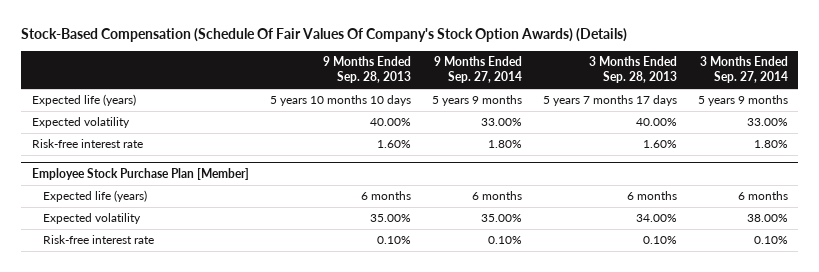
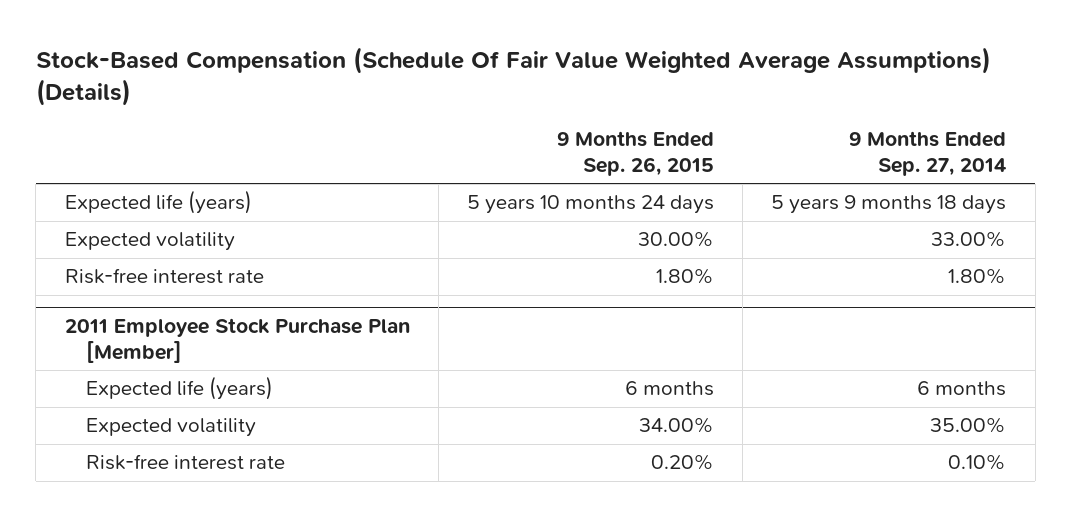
[21,28,628,43] Stock-Based Compensation (Schedule Of Fair Values Of Company's Stock Option Awards) (Details) -> [35,47,991,107] Stock-Based Compensation (Schedule Of Fair Value Weighted Average Assumptions) (Details)
[322,56,411,84] 9 Months Ended Sep. 28, 2013 -> none
[588,56,677,84] 3 Months Ended Sep. 28, 2013 -> none
[699,56,788,84] 3 Months Ended Sep. 27, 2014 -> none
none -> [556,131,714,177] 9 Months Ended Sep. 26, 2015
[431,95,522,107] 5 years 9 months -> [771,195,1007,215] 5 years 9 months 18 days
[31,167,249,180] Employee Stock Purchase Plan [Member] -> [64,318,410,363] 2011 Employee Stock Purchase Plan [Member]

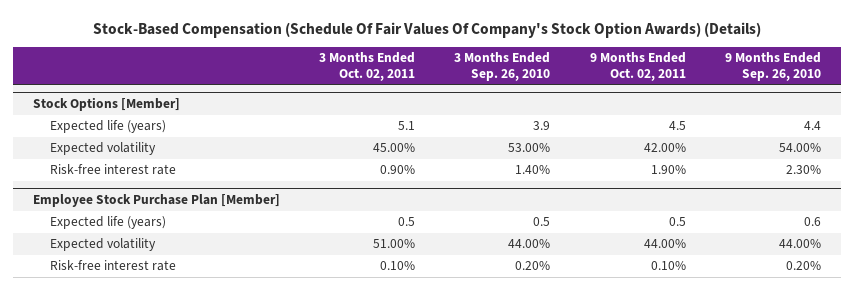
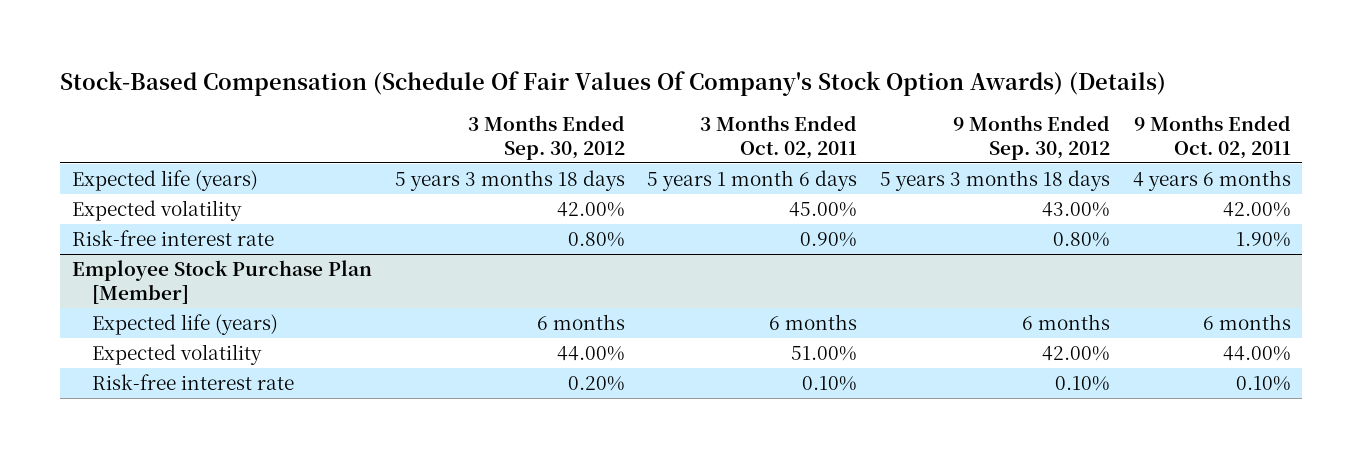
[454,52,551,81] 3 Months Ended Sep. 26, 2010 -> none
[725,52,822,81] 9 Months Ended Sep. 26, 2010 -> none
none -> [467,114,625,160] 3 Months Ended Sep. 30, 2012
none -> [953,114,1111,160] 9 Months Ended Sep. 30, 2012
[32,97,180,112] Stock Options [Member] -> none
[397,121,415,131] 5.1 -> [647,170,858,192] 5 years 1 month 6 days
[668,121,686,131] 4.5 -> [1133,170,1292,192] 4 years 6 months
[397,217,415,227] 0.5 -> [769,314,858,331] 6 months
[668,217,686,227] 0.5 -> [1203,314,1292,331] 6 months

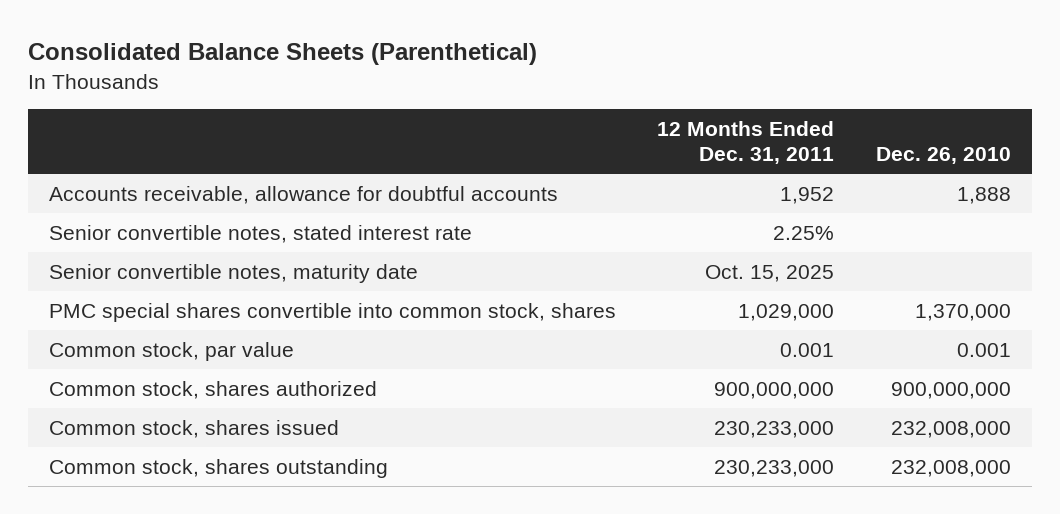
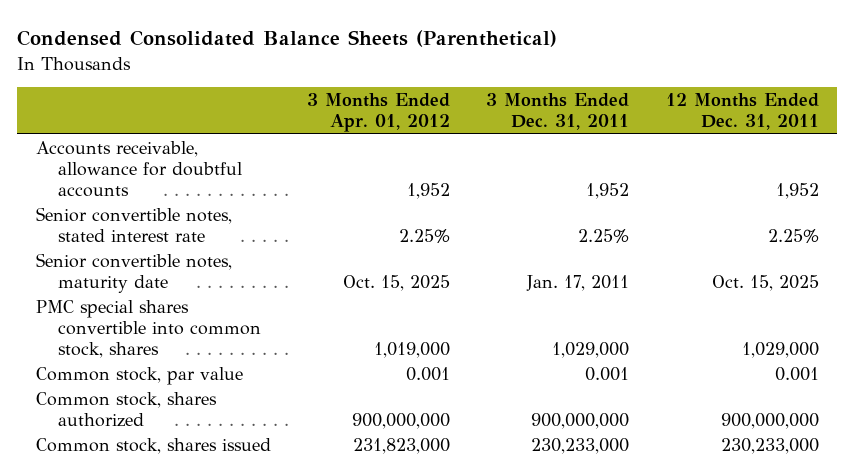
[28,43,538,66] Consolidated Balance Sheets (Parenthetical) -> [17,30,558,48] Condensed Consolidated Balance Sheets (Parenthetical)
[875,147,1011,165] Dec. 26, 2010 -> none
none -> [307,93,451,133] 3 Months Ended Apr. 01, 2012
none -> [486,93,630,131] 3 Months Ended Dec. 31, 2011
[48,458,388,478] Common stock, shares outstanding -> none

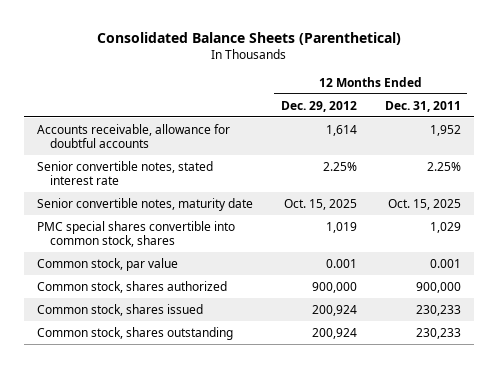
[17,30,558,48] Condensed Consolidated Balance Sheets (Parenthetical) -> [96,31,401,45] Consolidated Balance Sheets (Parenthetical)
[307,93,451,133] 3 Months Ended Apr. 01, 2012 -> none
[486,93,630,131] 3 Months Ended Dec. 31, 2011 -> none
none -> [280,100,357,112] Dec. 29, 2012
[741,341,819,358] 1,029,000 -> [429,221,461,233] 1,029
[720,412,819,429] 900,000,000 -> [415,281,461,293] 900,000
[720,437,819,454] 230,233,000 -> [415,304,461,316] 230,233
none -> [37,326,234,340] Common stock, shares outstanding

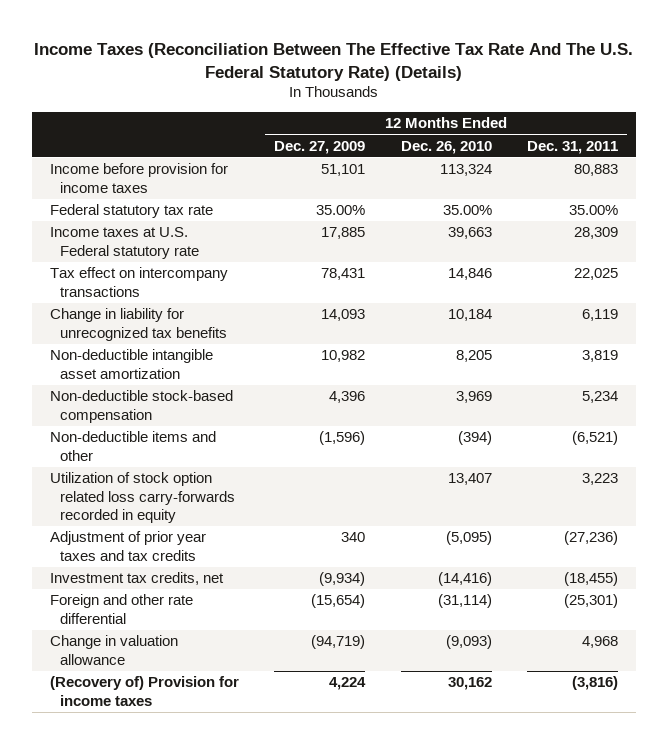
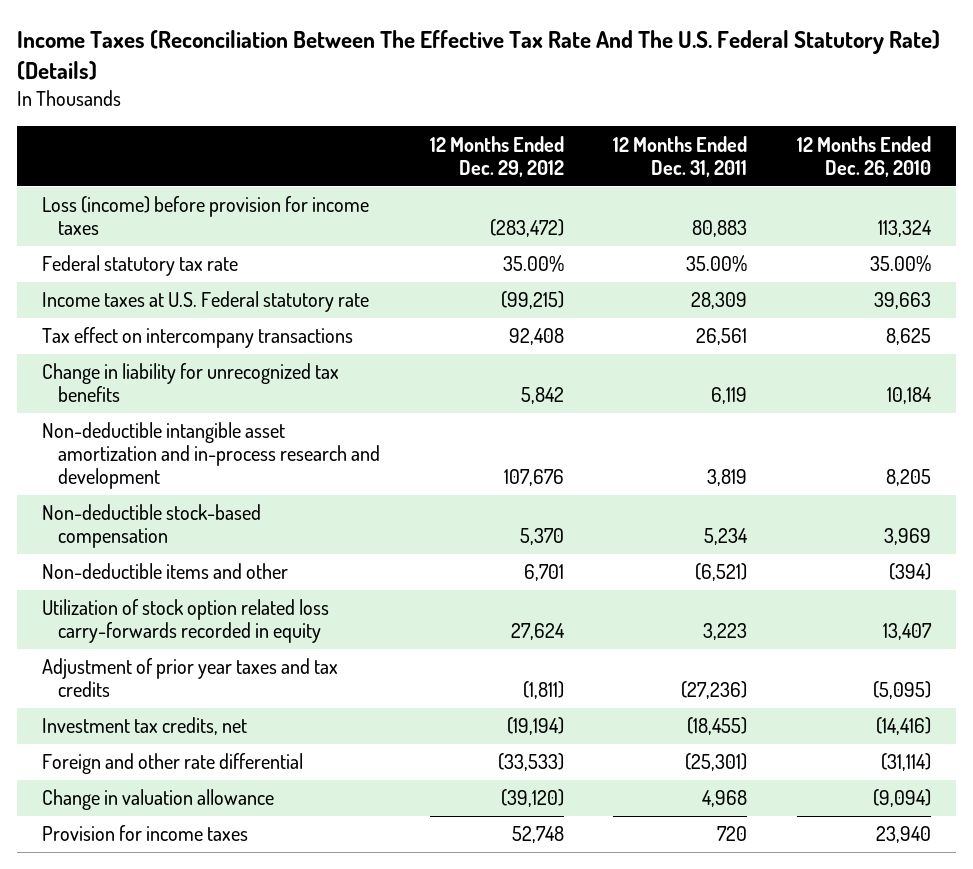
[274,140,366,154] Dec. 27, 2009 -> none
none -> [429,135,564,177] 12 Months Ended Dec. 29, 2012
[49,163,228,193] Income before provision for income taxes -> [42,196,370,236] Loss (income) before provision for income taxes
[447,268,492,281] 14,846 -> [885,328,931,346] 8,625
[574,268,619,281] 22,025 -> [696,328,748,346] 26,561
[49,349,213,379] Non-deductible intangible asset amortization -> [42,422,381,490] Non-deductible intangible asset amortization and in-process research and development
[445,635,492,650] (9,093) -> [872,789,931,808] (9,094)
[49,676,239,706] (Recovery of) Provision for income taxes -> [42,825,249,842] Provision for income taxes
[447,677,492,691] 30,162 -> [875,826,931,844] 23,940
[572,676,619,691] (3,816) -> [717,826,748,842] 720

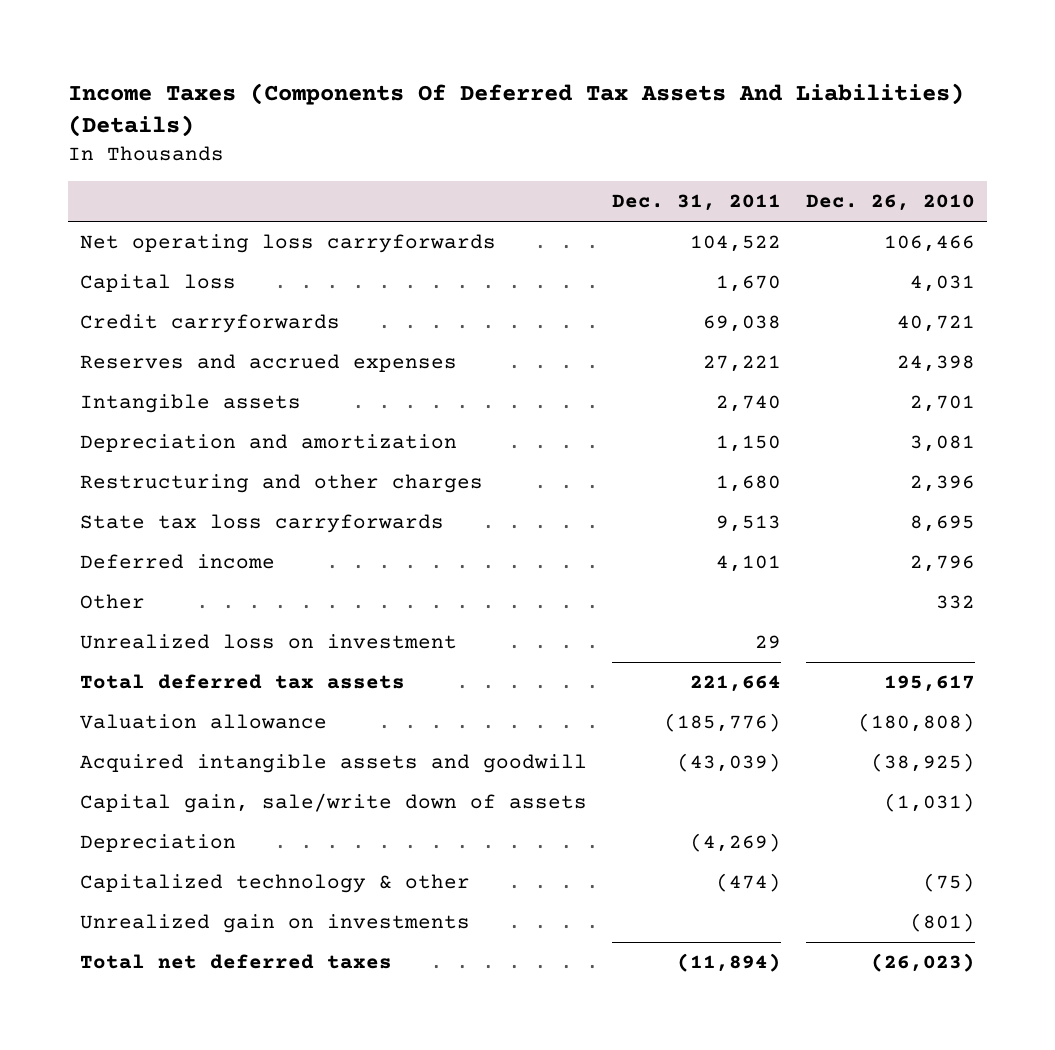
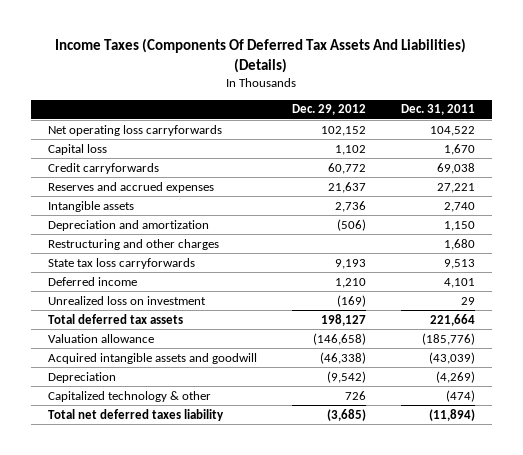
[805,194,975,212] Dec. 26, 2010 -> none
none -> [291,104,366,116] Dec. 29, 2012
[80,594,146,610] Other -> none
[80,793,588,814] Capital gain, sale/write down of assets -> none
[80,914,471,934] Unrealized gain on investments -> none
[80,954,393,970] Total net deferred taxes -> [48,408,225,421] Total net deferred taxes liability

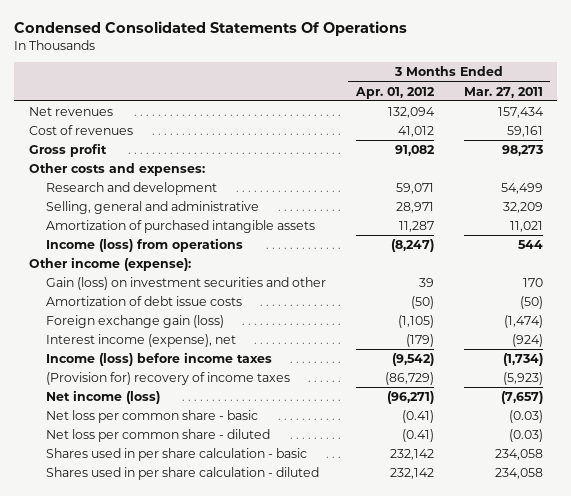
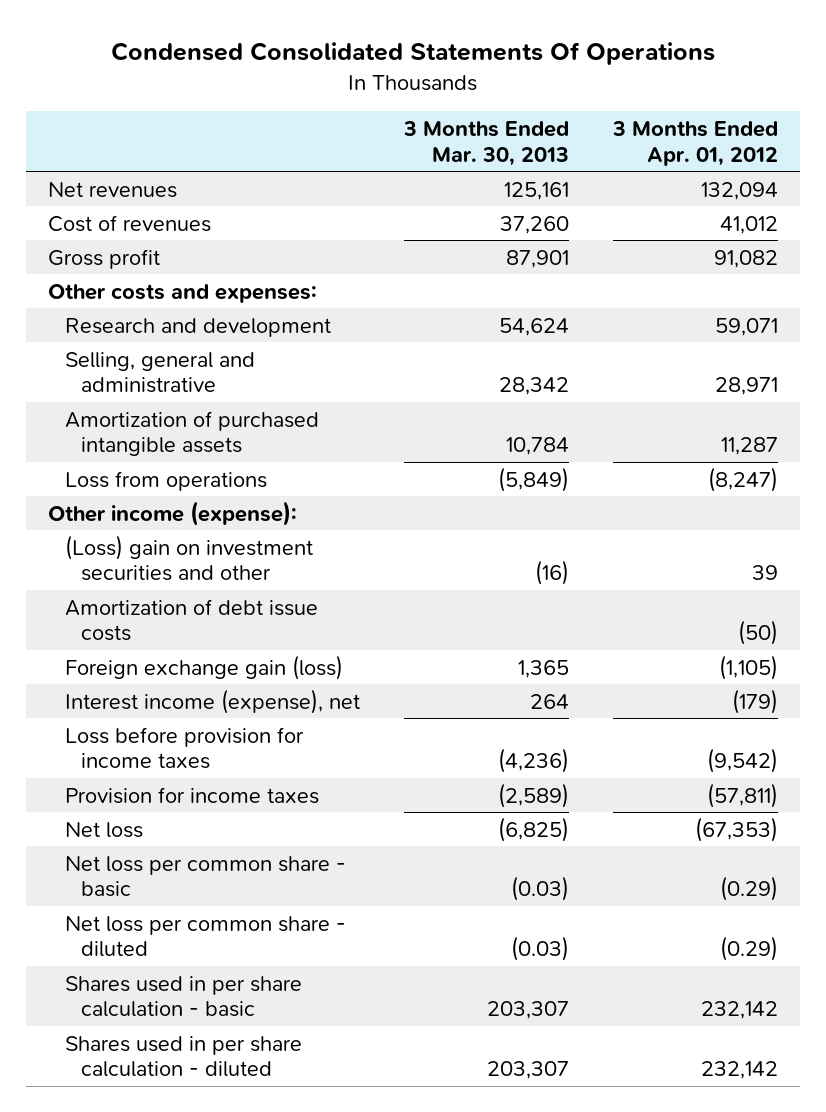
[463,86,543,98] Mar. 27, 2011 -> none
none -> [402,120,569,166] 3 Months Ended Mar. 30, 2013
[46,238,244,253] Income (loss) from operations -> [64,470,267,491] Loss from operations
[46,277,327,291] Gain (loss) on investment securities and other -> [64,534,313,582] (Loss) gain on investment securities and other
[46,352,273,367] Income (loss) before income taxes -> [64,726,304,770] Loss before provision for income taxes
[46,372,291,386] (Provision for) recovery of income taxes -> [64,786,319,804] Provision for income taxes
[384,372,434,386] (86,729) -> [706,782,778,808] (57,811)
[46,390,161,405] Net income (loss) -> [64,821,143,838] Net loss
[386,391,434,405] (96,271) -> [694,816,778,842] (67,353)
[401,410,434,424] (0.41) -> [719,876,778,902] (0.29)
[401,429,434,443] (0.41) -> [719,936,778,962] (0.29)

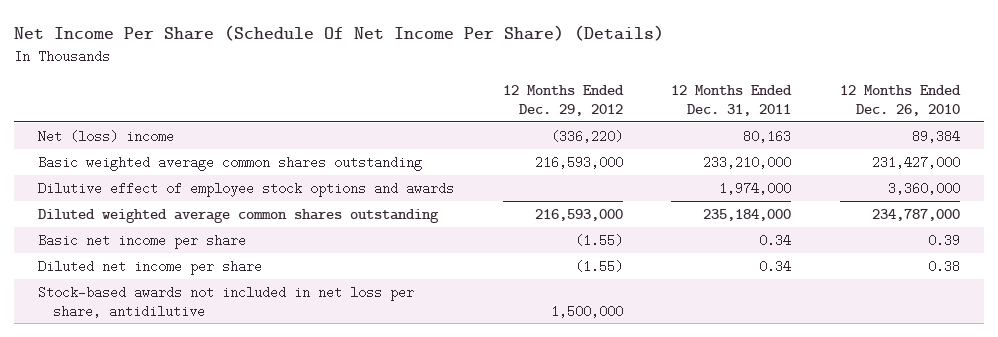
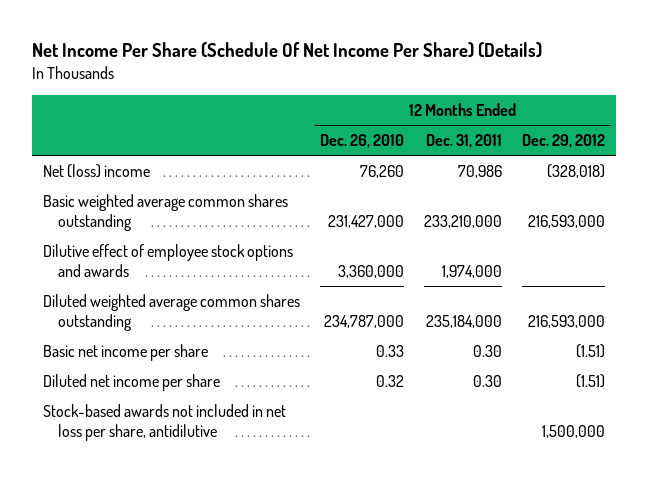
[550,129,623,143] (336,220) -> [547,163,606,178] (328,018)
[743,129,792,143] 80,163 -> [458,164,503,178] 70,986
[911,129,960,143] 89,384 -> [359,164,404,178] 76,260
[574,233,623,247] (1.55) -> [576,343,606,358] (1.51)
[759,233,792,247] 0.34 -> [473,344,503,357] 0.30
[927,233,960,247] 0.39 -> [375,344,404,357] 0.33
[574,259,623,273] (1.55) -> [576,373,606,388] (1.51)
[759,259,792,273] 0.34 -> [473,374,503,387] 0.30
[927,259,960,273] 0.38 -> [375,374,404,387] 0.32

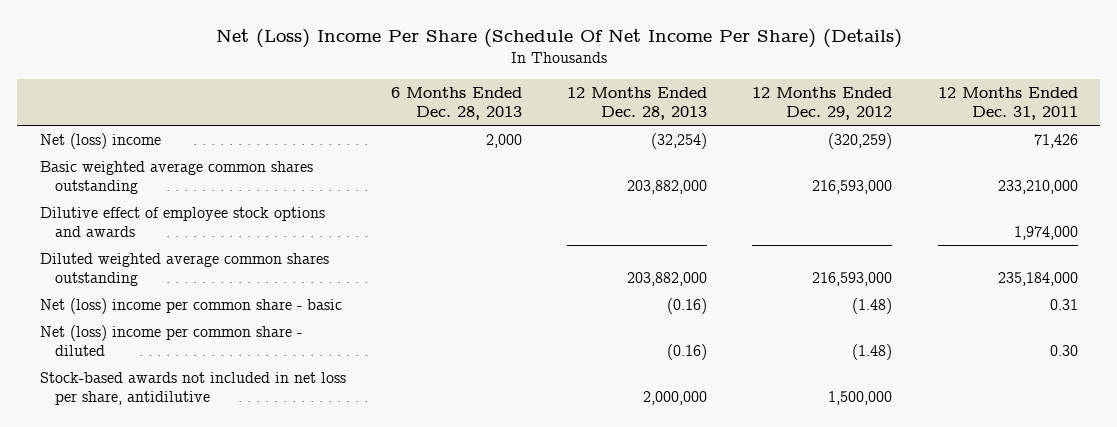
[32,42,543,59] Net Income Per Share (Schedule Of Net Income Per Share) (Details) -> [215,28,902,48] Net (Loss) Income Per Share (Schedule Of Net Income Per Share) (Details)
[319,134,404,149] Dec. 26, 2010 -> none
none -> [391,86,523,121] 6 Months Ended Dec. 28, 2013
none -> [567,86,708,121] 12 Months Ended Dec. 28, 2013
[458,164,503,178] 70,986 -> [1033,133,1078,148] 71,426
[547,163,606,178] (328,018) -> [828,132,893,149] (320,259)
[42,343,208,361] Basic net income per share -> [39,297,342,314] Net (loss) income per common share - basic
[473,344,503,357] 0.30 -> [1049,298,1078,310] 0.31
[576,343,606,358] (1.51) -> [852,297,893,314] (1.48)
[42,373,220,391] Diluted net income per share -> [39,324,302,357] Net (loss) income per common share - diluted
[576,373,606,388] (1.51) -> [852,344,893,361] (1.48)

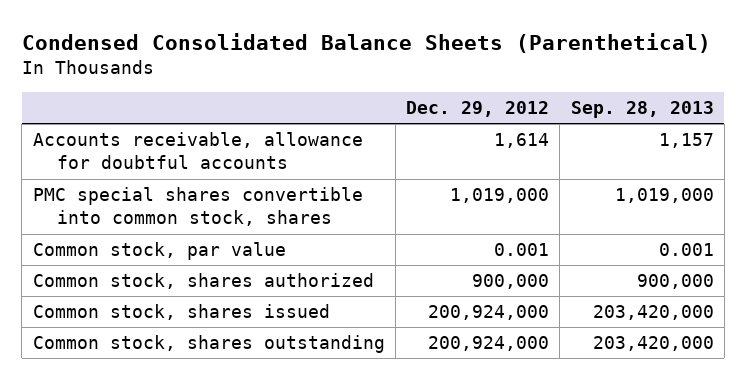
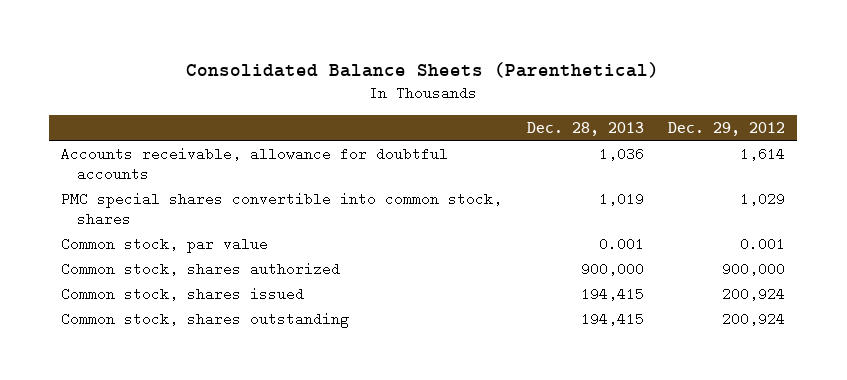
[21,32,711,53] Condensed Consolidated Balance Sheets (Parenthetical) -> [186,61,660,78] Consolidated Balance Sheets (Parenthetical)
[570,101,714,119] Sep. 28, 2013 -> none
none -> [526,121,644,136] Dec. 28, 2013
[450,188,550,204] 1,019,000 -> [740,191,786,206] 1,029
[428,305,550,321] 200,924,000 -> [722,286,786,301] 200,924
[428,336,550,352] 200,924,000 -> [722,311,786,326] 200,924

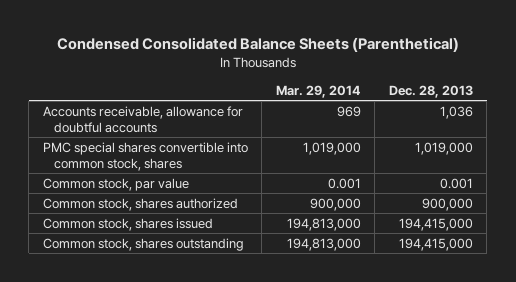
[186,61,660,78] Consolidated Balance Sheets (Parenthetical) -> [56,37,459,53] Condensed Consolidated Balance Sheets (Parenthetical)
[668,121,786,136] Dec. 29, 2012 -> none
none -> [275,84,361,98] Mar. 29, 2014
[598,191,644,206] 1,019 -> [414,141,473,155] 1,019,000
[580,286,644,301] 194,415 -> [398,217,473,231] 194,415,000
[580,311,644,326] 194,415 -> [398,237,473,251] 194,415,000

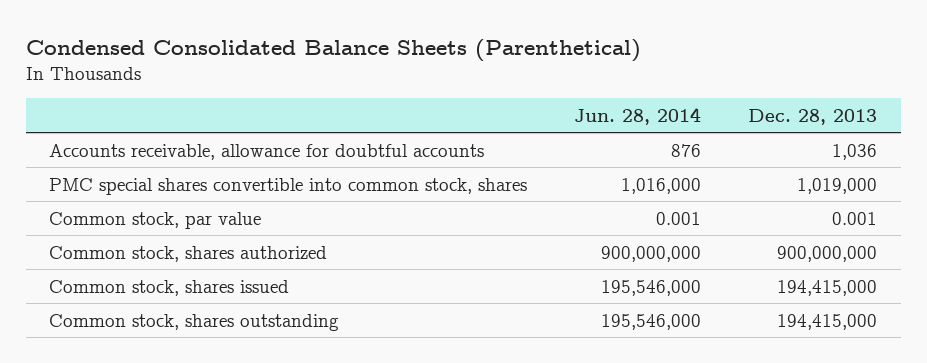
[275,84,361,98] Mar. 29, 2014 -> none
none -> [574,106,702,125] Jun. 28, 2014
[421,197,473,211] 900,000 -> [777,245,878,262] 900,000,000

